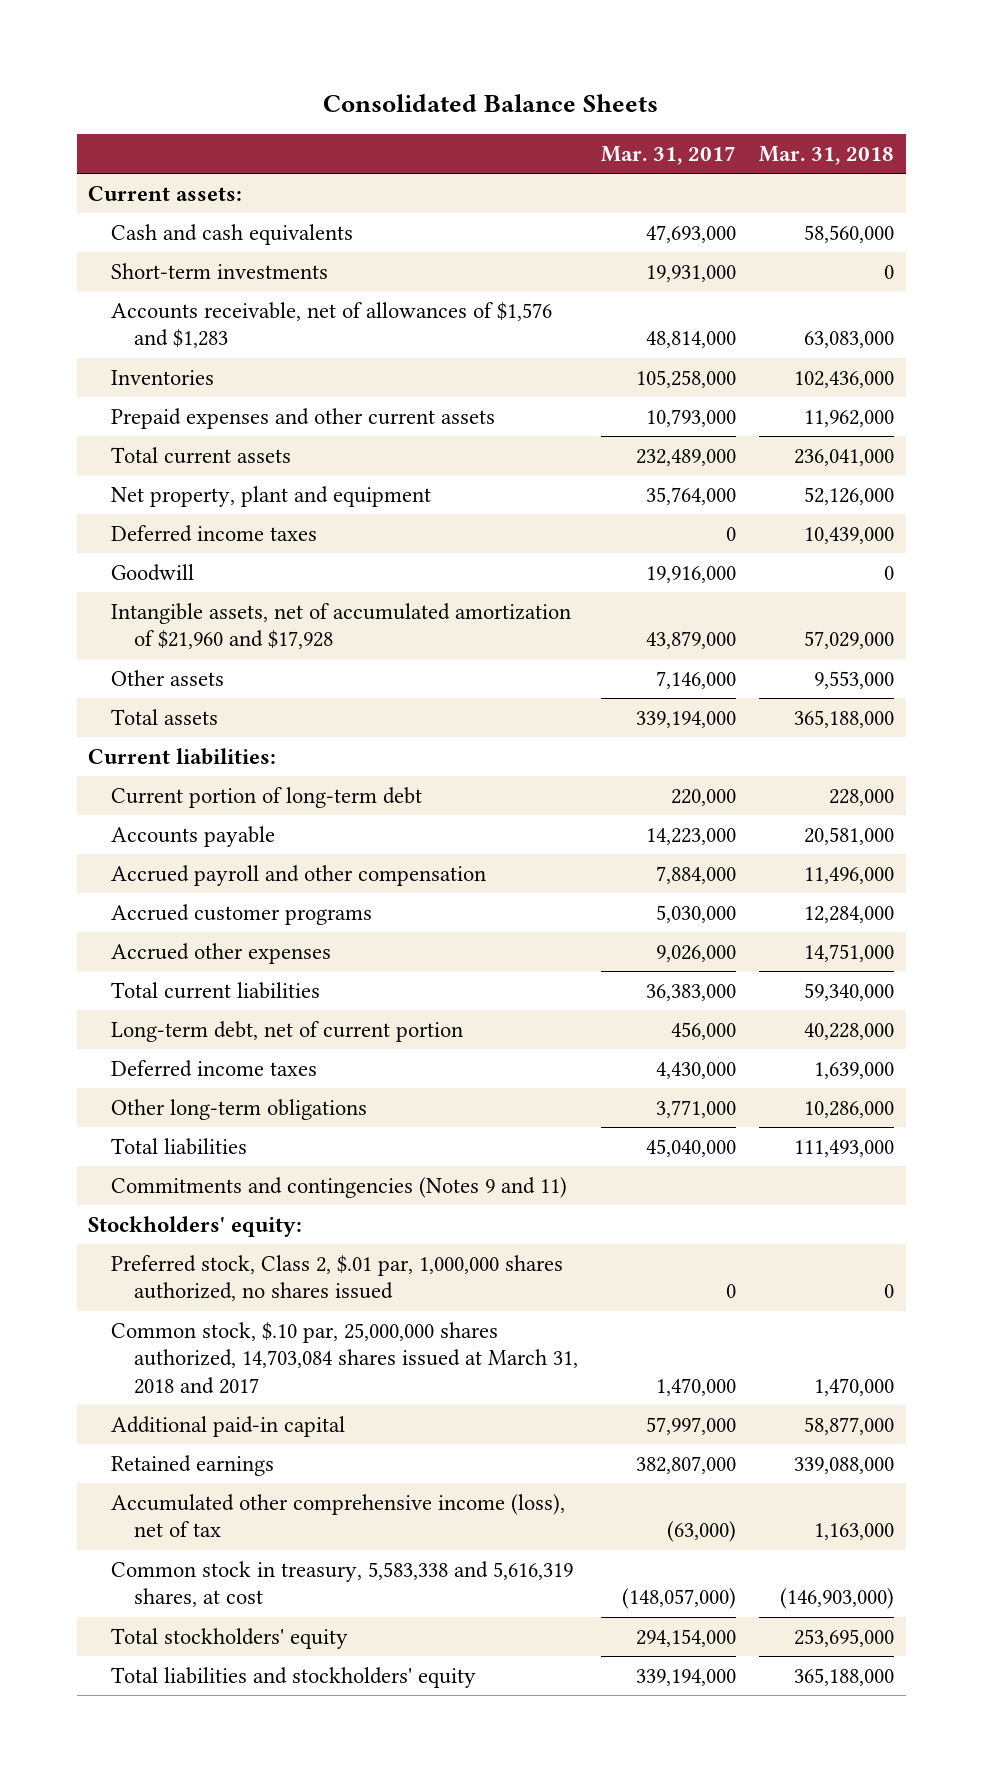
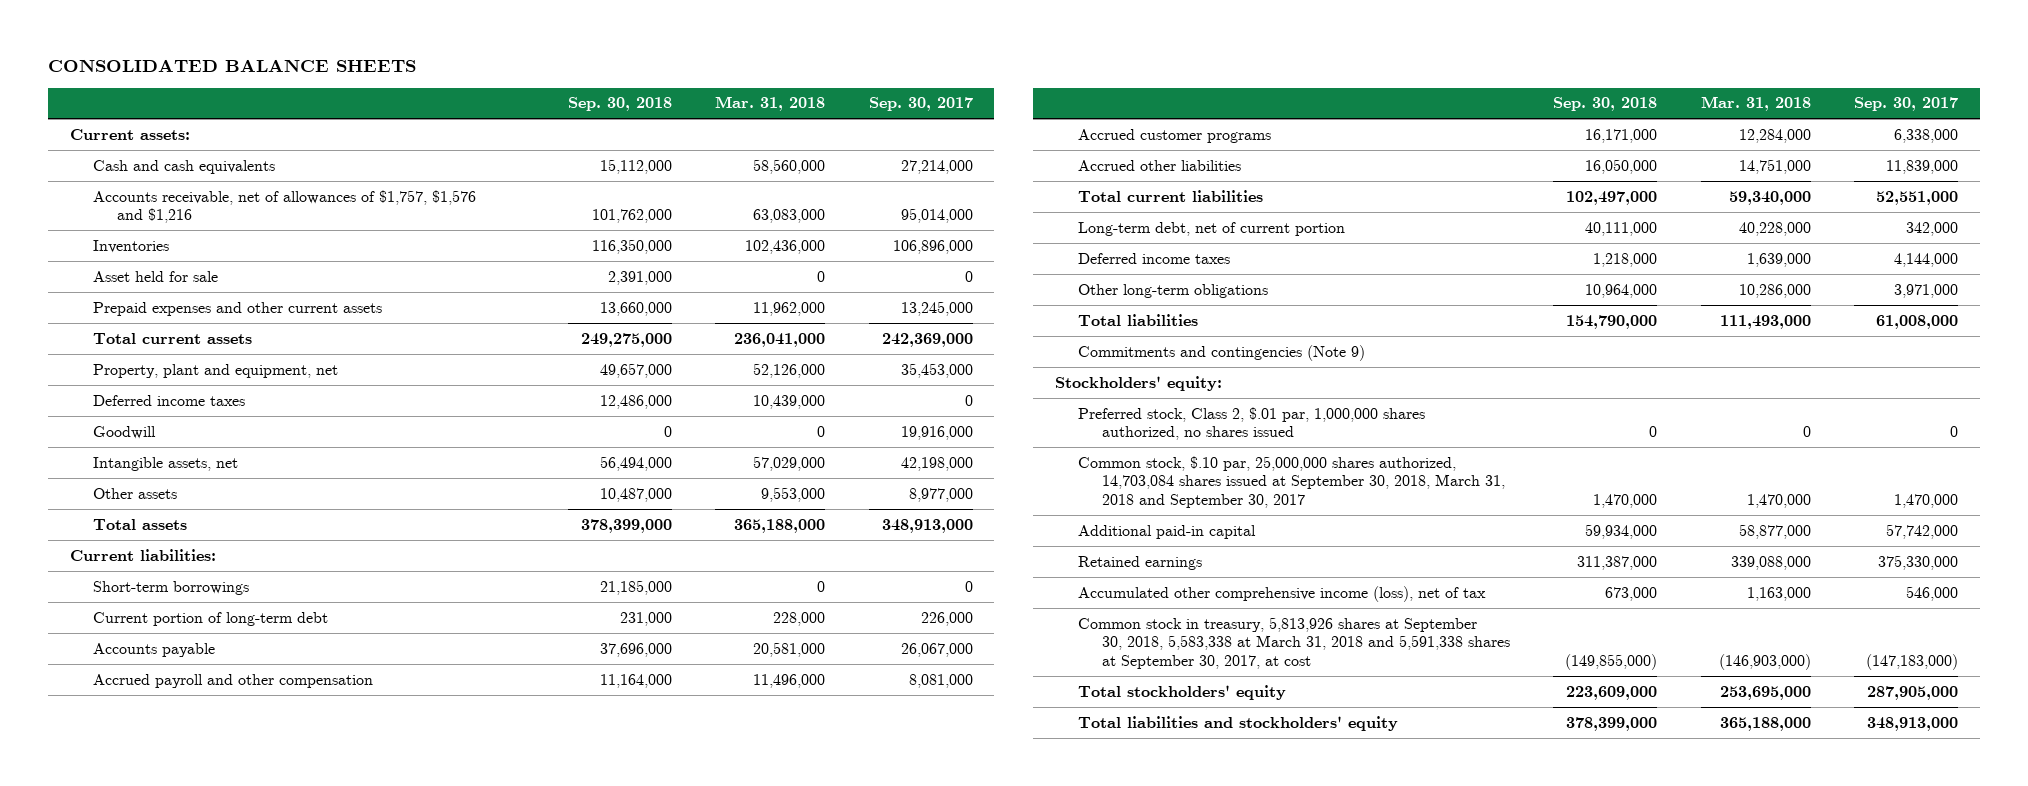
[323,93,659,112] Consolidated Balance Sheets -> [47,59,416,73] CONSOLIDATED BALANCE SHEETS
[601,146,737,166] Mar. 31, 2017 -> none
none -> [568,97,673,112] Sep. 30, 2018
none -> [868,97,973,112] Sep. 30, 2017
[111,262,329,279] Short-term investments -> none
[111,301,553,349] Accounts receivable, net of allowances of $1,576 and $1,283 -> [93,189,477,224] Accounts receivable, net of allowances of $1,757, $1,576 and $1,216
none -> [93,270,219,282] Asset held for sale
[111,485,432,507] Net property, plant and equipment -> [93,363,339,378] Property, plant and equipment, net
[111,602,572,650] Intangible assets, net of accumulated amortization of $21,960 and $17,928 -> [93,456,239,471] Intangible assets, net
none -> [93,580,250,595] Short-term borrowings
[111,942,332,964] Accrued other expenses -> [1078,159,1242,171] Accrued other liabilities
[111,1176,568,1198] Commitments and contingencies (Notes 9 and 11) -> [1078,344,1366,361] Commitments and contingencies (Note 9)
[111,1321,579,1394] Common stock, $.10 par, 25,000,000 shares authorized, 14,703,084 shares issued at March 31, 2018 and 2017 -> [1078,455,1505,508] Common stock, $.10 par, 25,000,000 shares authorized, 14,703,084 shares issued at September 30, 2018, March 31, 2018 and September 30, 2017
[111,1560,574,1608] Common stock in treasury, 5,583,338 and 5,616,319 shares, at cost -> [1078,616,1510,669] Common stock in treasury, 5,813,926 shares at September 30, 2018, 5,583,338 at March 31, 2018 and 5,591,338 shares at September 30, 2017, at cost

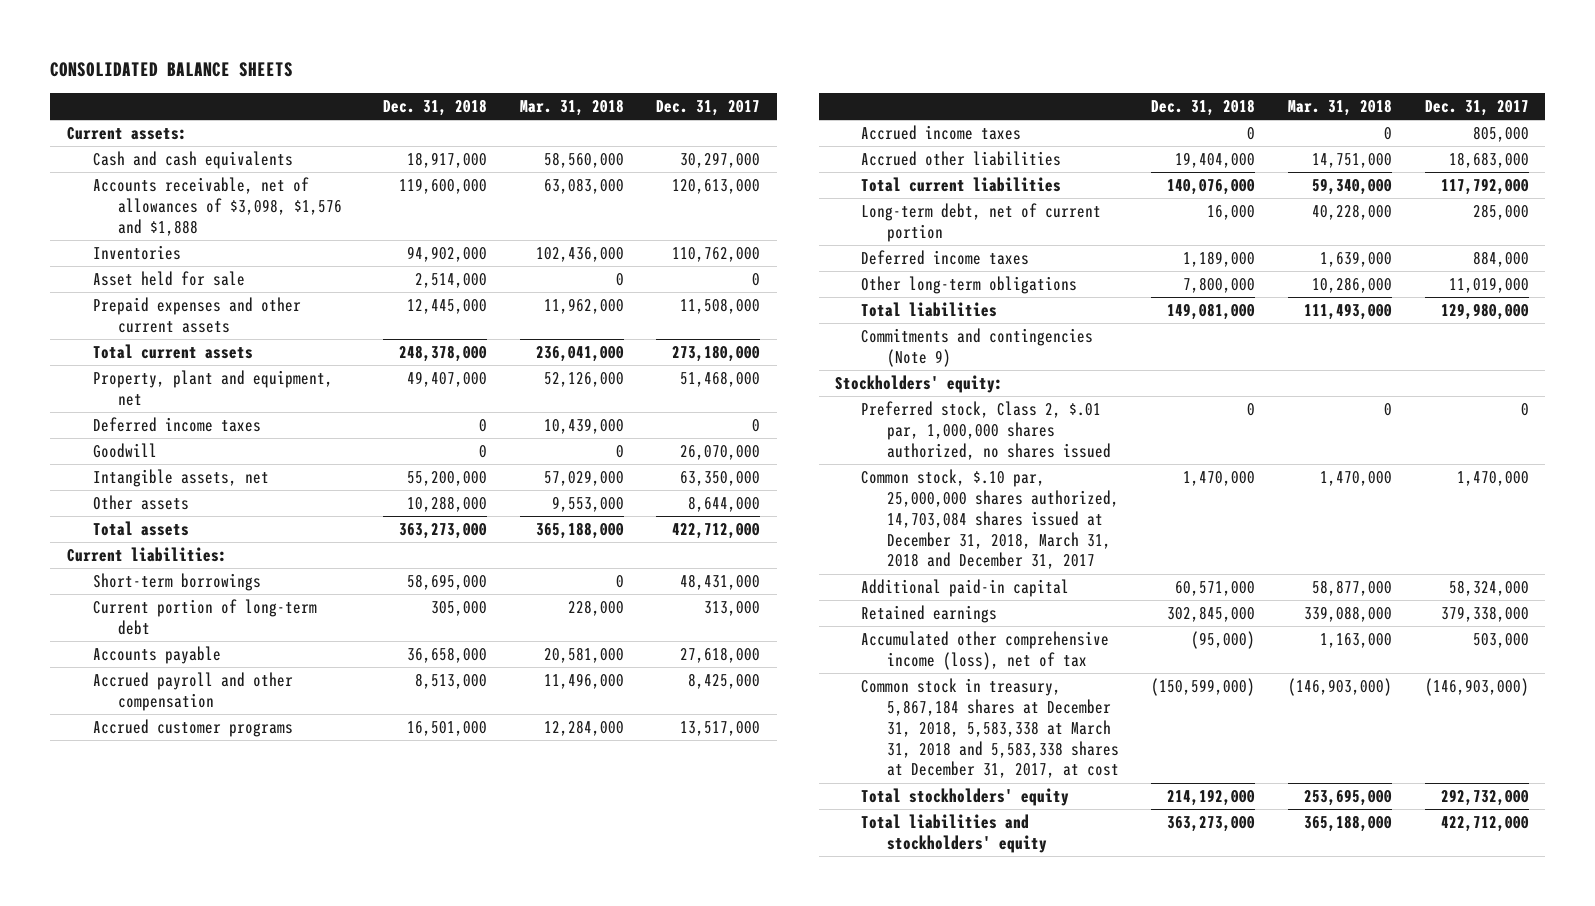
[568,97,673,112] Sep. 30, 2018 -> none
[868,97,973,112] Sep. 30, 2017 -> none
none -> [383,99,488,117] Dec. 31, 2018
none -> [656,100,761,117] Dec. 31, 2017
[93,189,477,224] Accounts receivable, net of allowances of $1,757, $1,576 and $1,216 -> [92,177,343,236] Accounts receivable, net of allowances of $3,098, $1,576 and $1,888
none -> [860,125,1021,141] Accrued income taxes
[1078,455,1505,508] Common stock, $.10 par, 25,000,000 shares authorized, 14,703,084 shares issued at September 30, 2018, March 31, 2018 and September 30, 2017 -> [860,469,1119,570] Common stock, $.10 par, 25,000,000 shares authorized, 14,703,084 shares issued at December 31, 2018, March 31, 2018 and December 31, 2017
[1078,616,1510,669] Common stock in treasury, 5,813,926 shares at September 30, 2018, 5,583,338 at March 31, 2018 and 5,591,338 shares at September 30, 2017, at cost -> [860,678,1119,779] Common stock in treasury, 5,867,184 shares at December 31, 2018, 5,583,338 at March 31, 2018 and 5,583,338 shares at December 31, 2017, at cost

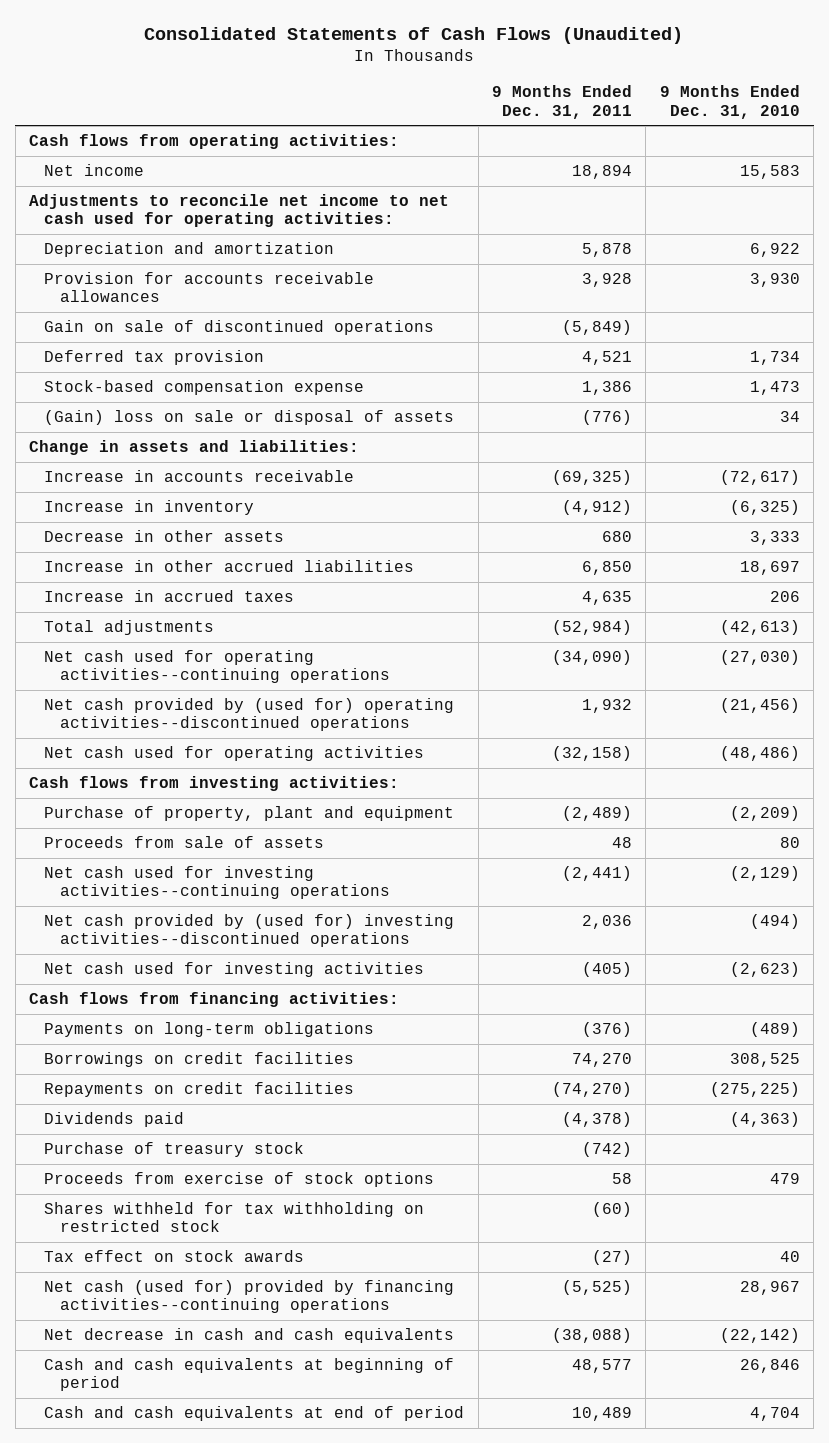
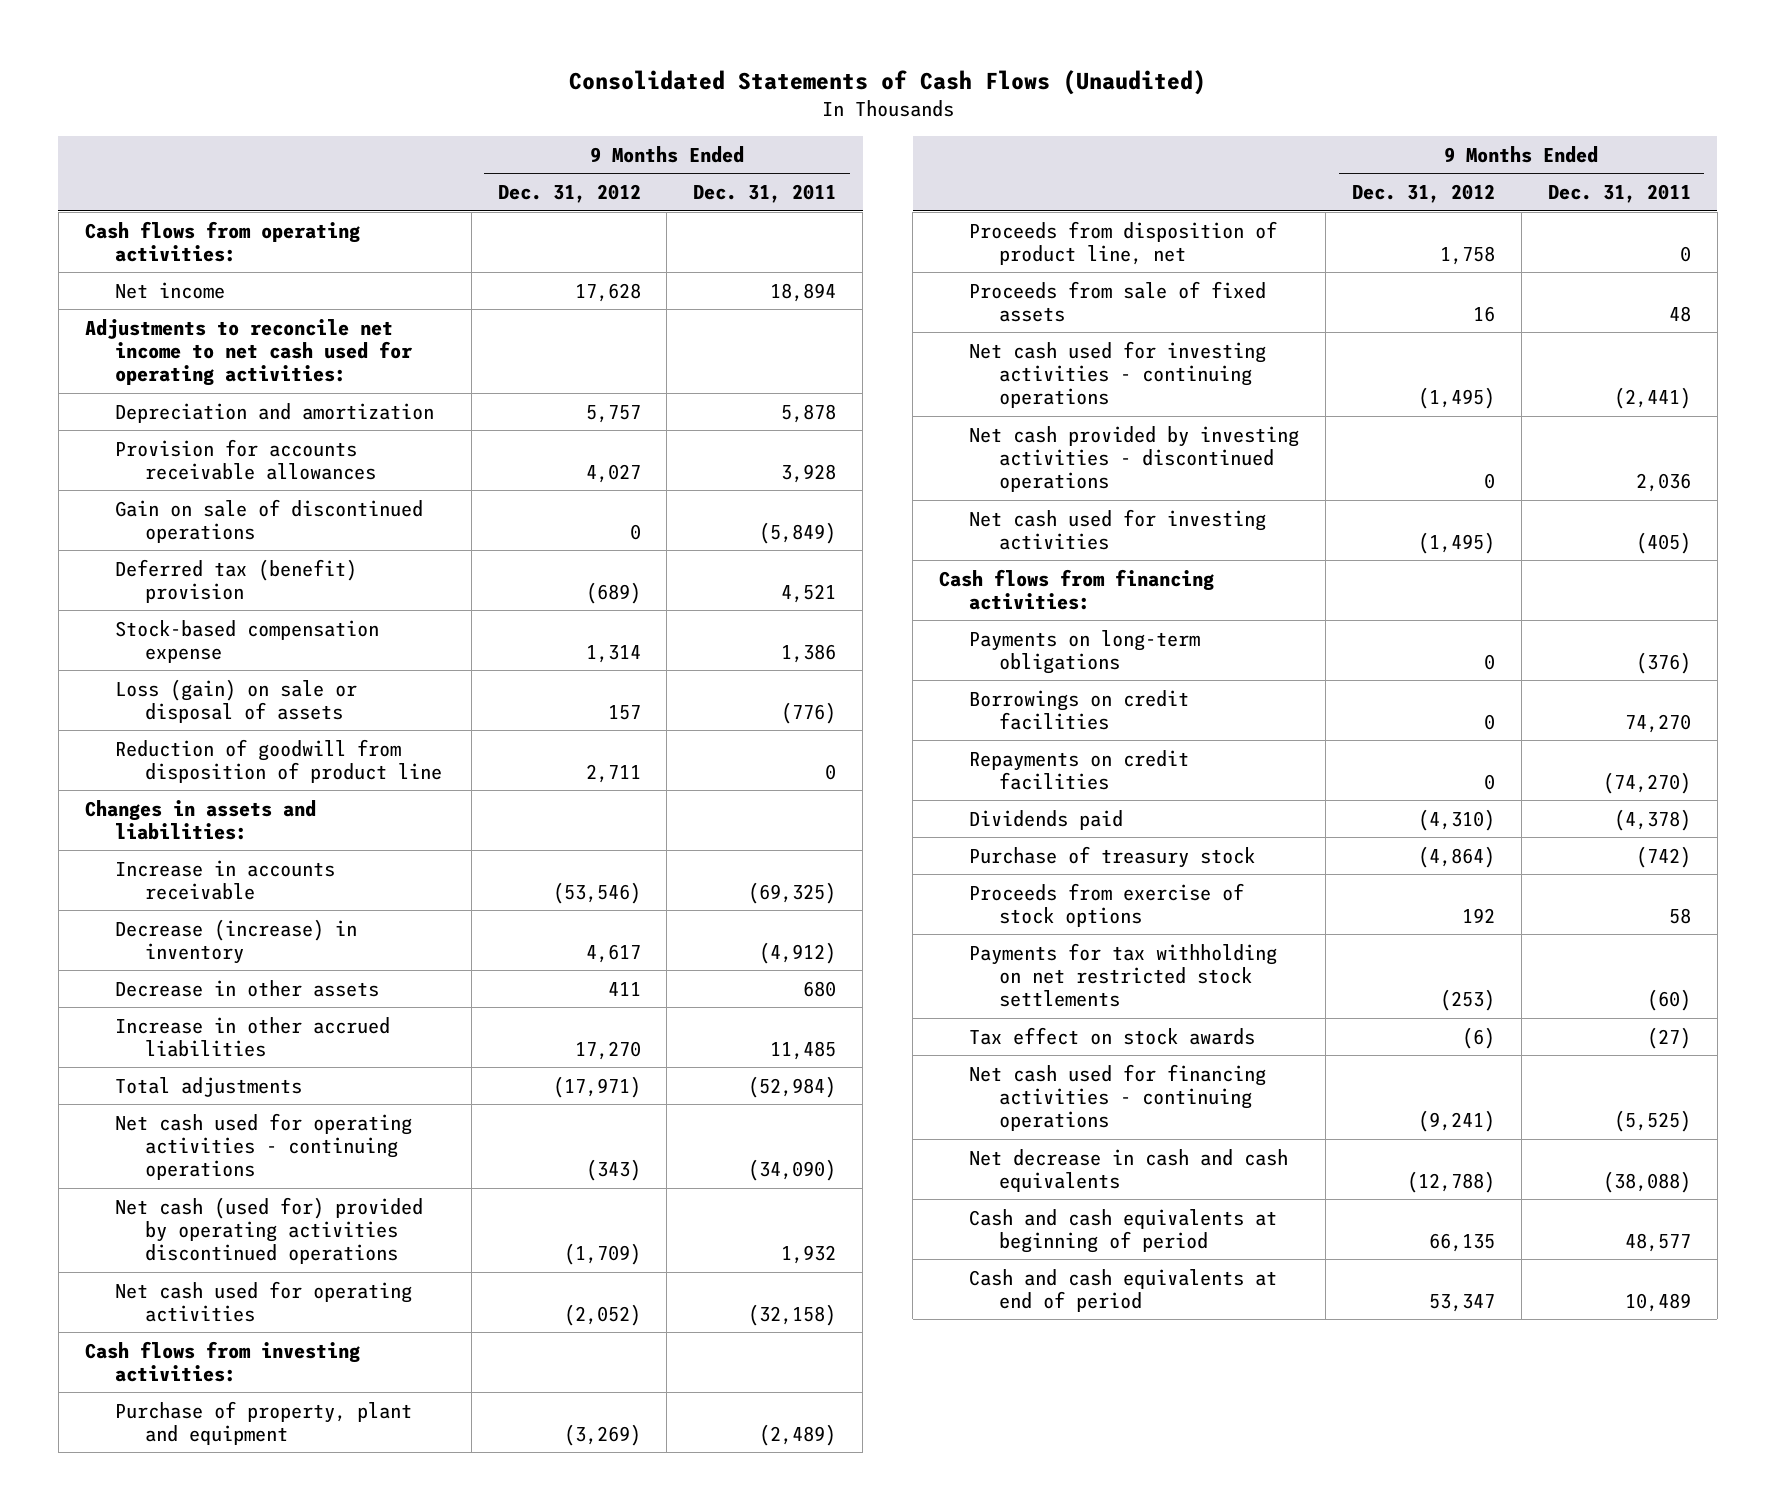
[659,85,800,119] 9 Months Ended Dec. 31, 2010 -> none
none -> [497,184,641,204] Dec. 31, 2012
[44,350,265,366] Deferred tax provision -> [114,558,357,603] Deferred tax (benefit) provision
[44,410,455,426] (Gain) loss on sale or disposal of assets -> [114,678,357,723] Loss (gain) on sale or disposal of assets
none -> [114,738,442,783] Reduction of goodwill from disposition of product line
[29,440,360,456] Change in assets and liabilities: -> [84,799,316,840] Changes in assets and liabilities:
[44,500,255,516] Increase in inventory -> [114,918,357,964] Decrease (increase) in inventory
[44,590,295,603] Increase in accrued taxes -> none
[582,561,633,576] 6,850 -> [770,1040,837,1060] 11,485
[44,650,390,684] Net cash used for operating activities--continuing operations -> [114,1112,412,1181] Net cash used for operating activities - continuing operations
[44,698,455,732] Net cash provided by (used for) operating activities--discontinued operations -> [114,1196,423,1265] Net cash (used for) provided by operating activities discontinued operations
none -> [969,220,1278,265] Proceeds from disposition of product line, net
[44,836,325,849] Proceeds from sale of assets -> [969,280,1267,322] Proceeds from sale of fixed assets
[44,866,390,900] Net cash used for investing activities--continuing operations -> [969,340,1267,409] Net cash used for investing activities - continuing operations
[44,914,455,948] Net cash provided by (used for) investing activities--discontinued operations -> [969,425,1300,493] Net cash provided by investing activities - discontinued operations
[44,1202,425,1233] Shares withheld for tax withholding on restricted stock -> [969,942,1278,1008] Payments for tax withholding on net restricted stock settlements
[44,1280,455,1314] Net cash (used for) provided by financing activities--continuing operations -> [969,1063,1267,1132] Net cash used for financing activities - continuing operations

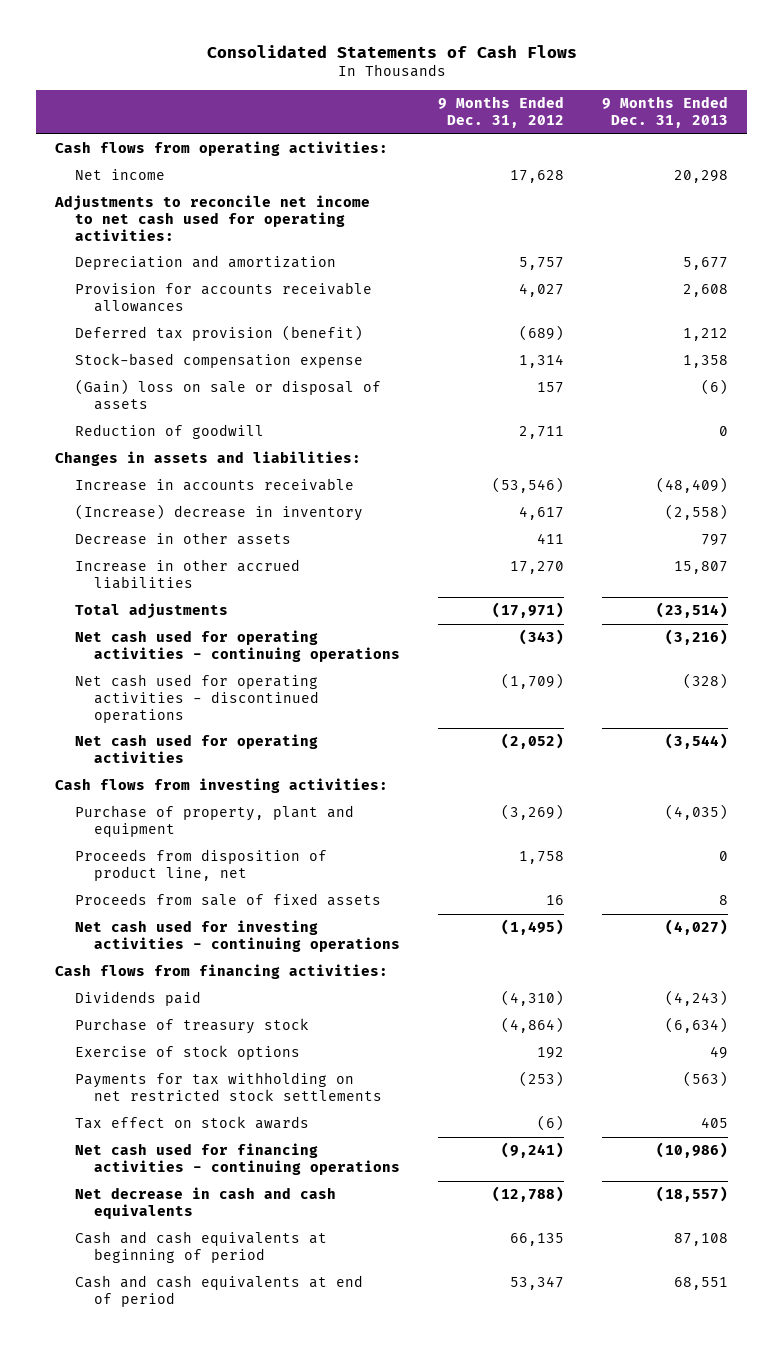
[568,70,1206,96] Consolidated Statements of Cash Flows (Unaudited) -> [206,44,577,58] Consolidated Statements of Cash Flows
[693,184,837,204] Dec. 31, 2011 -> none
none -> [602,96,729,128] 9 Months Ended Dec. 31, 2013
[114,498,423,543] Gain on sale of discontinued operations -> none
[114,558,357,603] Deferred tax (benefit) provision -> [74,325,363,342] Deferred tax provision (benefit)
[114,678,357,723] Loss (gain) on sale or disposal of assets -> [74,379,381,411] (Gain) loss on sale or disposal of assets
[114,738,442,783] Reduction of goodwill from disposition of product line -> [74,424,264,440] Reduction of goodwill
[114,918,357,964] Decrease (increase) in inventory -> [74,504,363,522] (Increase) decrease in inventory
[114,1196,423,1265] Net cash (used for) provided by operating activities discontinued operations -> [74,674,320,723] Net cash used for operating activities - discontinued operations
[969,425,1300,493] Net cash provided by investing activities - discontinued operations -> none
[969,508,1267,550] Net cash used for investing activities -> none
[969,629,1201,674] Payments on long-term obligations -> none
[969,689,1190,730] Borrowings on credit facilities -> none
[969,749,1190,790] Repayments on credit facilities -> none
[969,882,1245,927] Proceeds from exercise of stock options -> [74,1045,300,1061] Exercise of stock options

